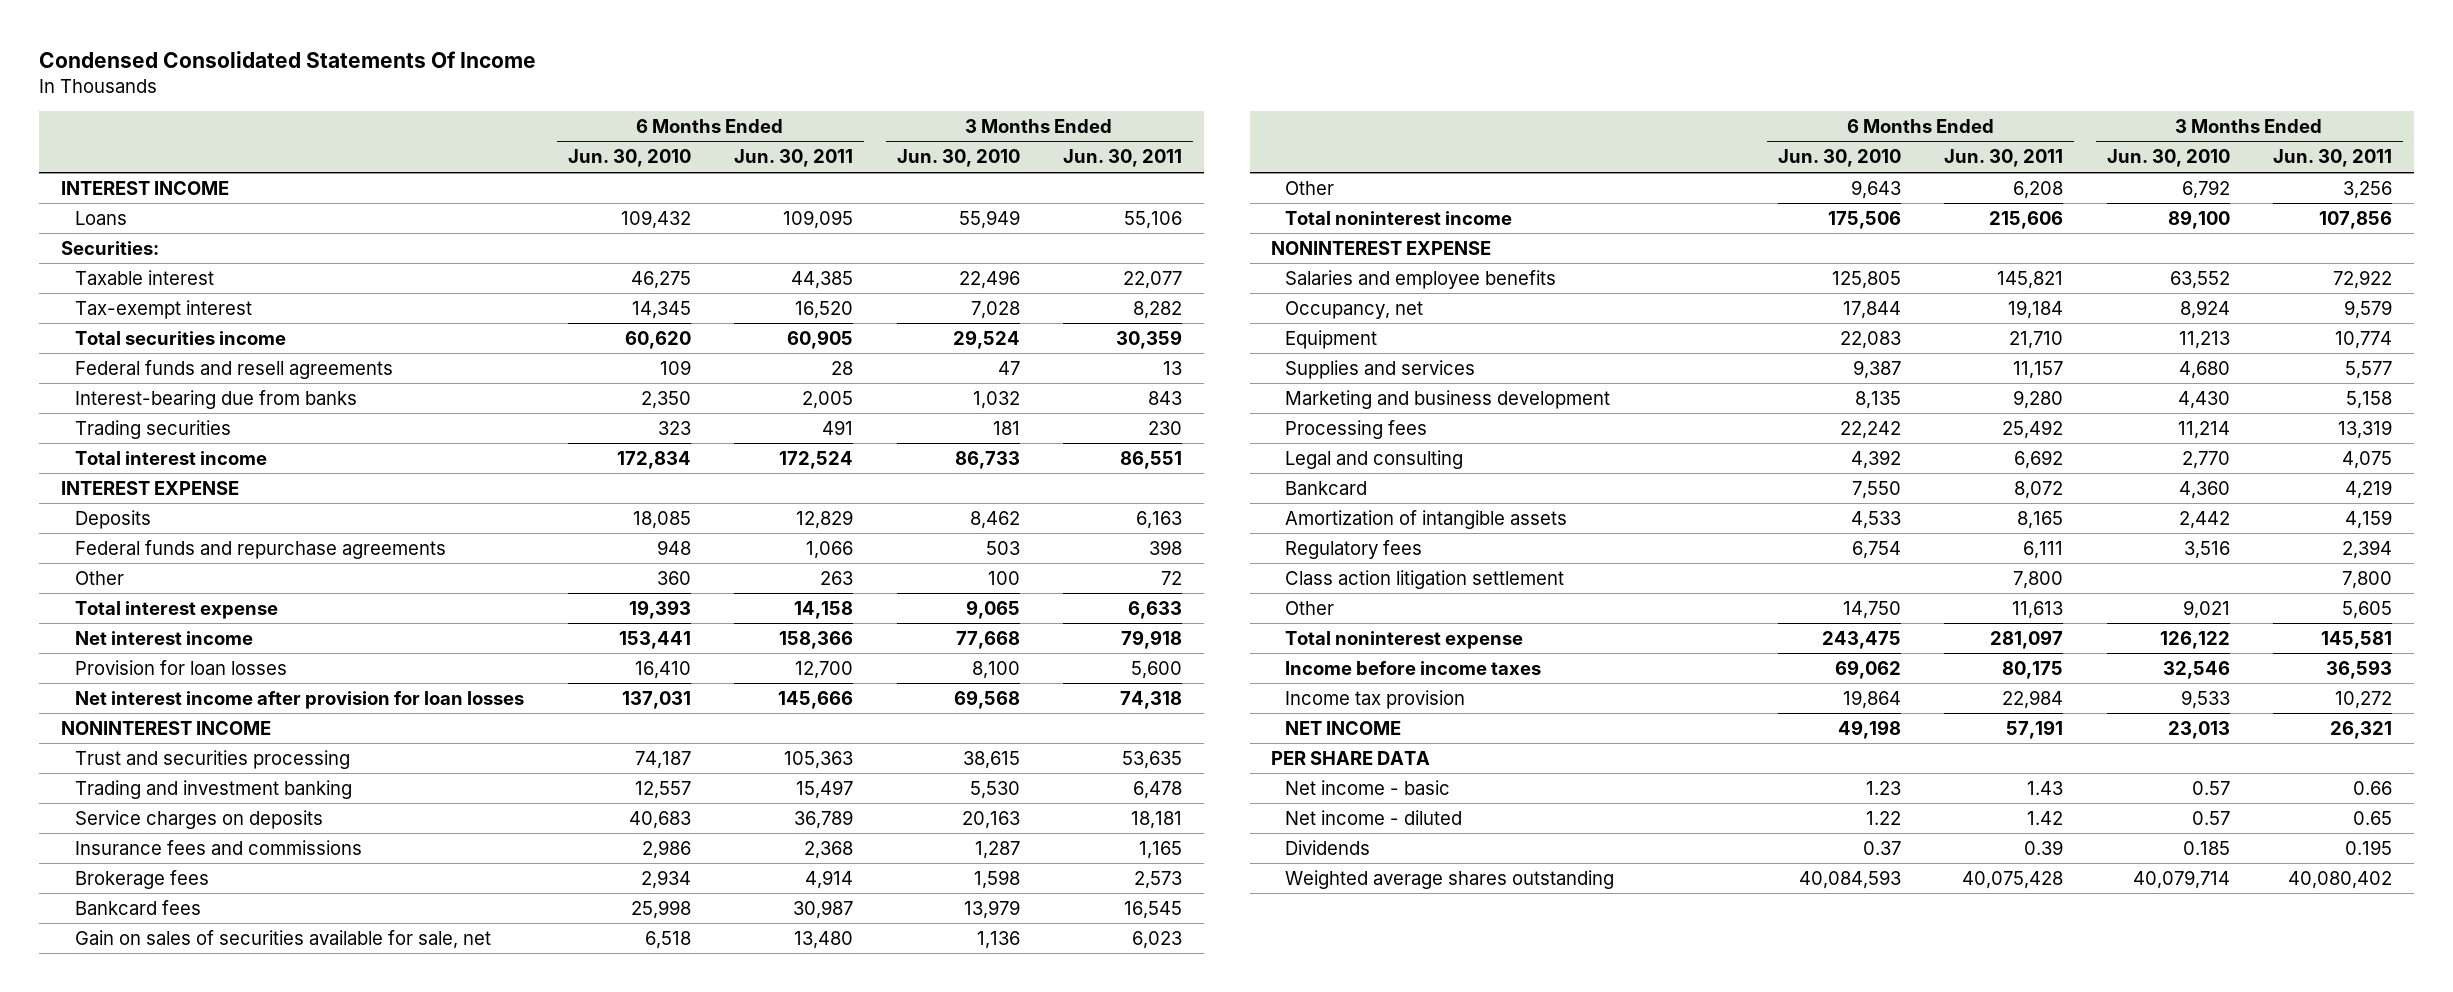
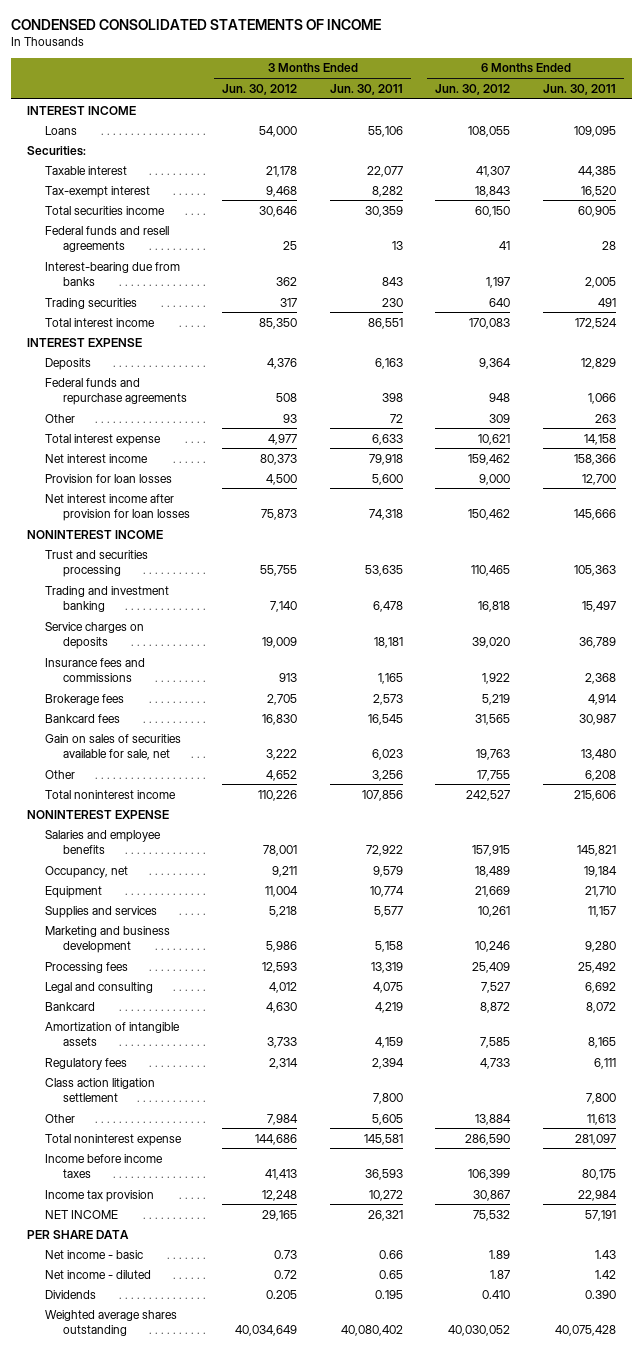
[39,50,537,68] Condensed Consolidated Statements Of Income -> [11,18,382,30] CONDENSED CONSOLIDATED STATEMENTS OF INCOME
[567,149,691,168] Jun. 30, 2010 -> none
[896,149,1020,168] Jun. 30, 2010 -> none
none -> [222,83,298,95] Jun. 30, 2012
none -> [435,83,511,95] Jun. 30, 2012
[2024,839,2064,855] 0.39 -> [584,1289,616,1299] 0.390

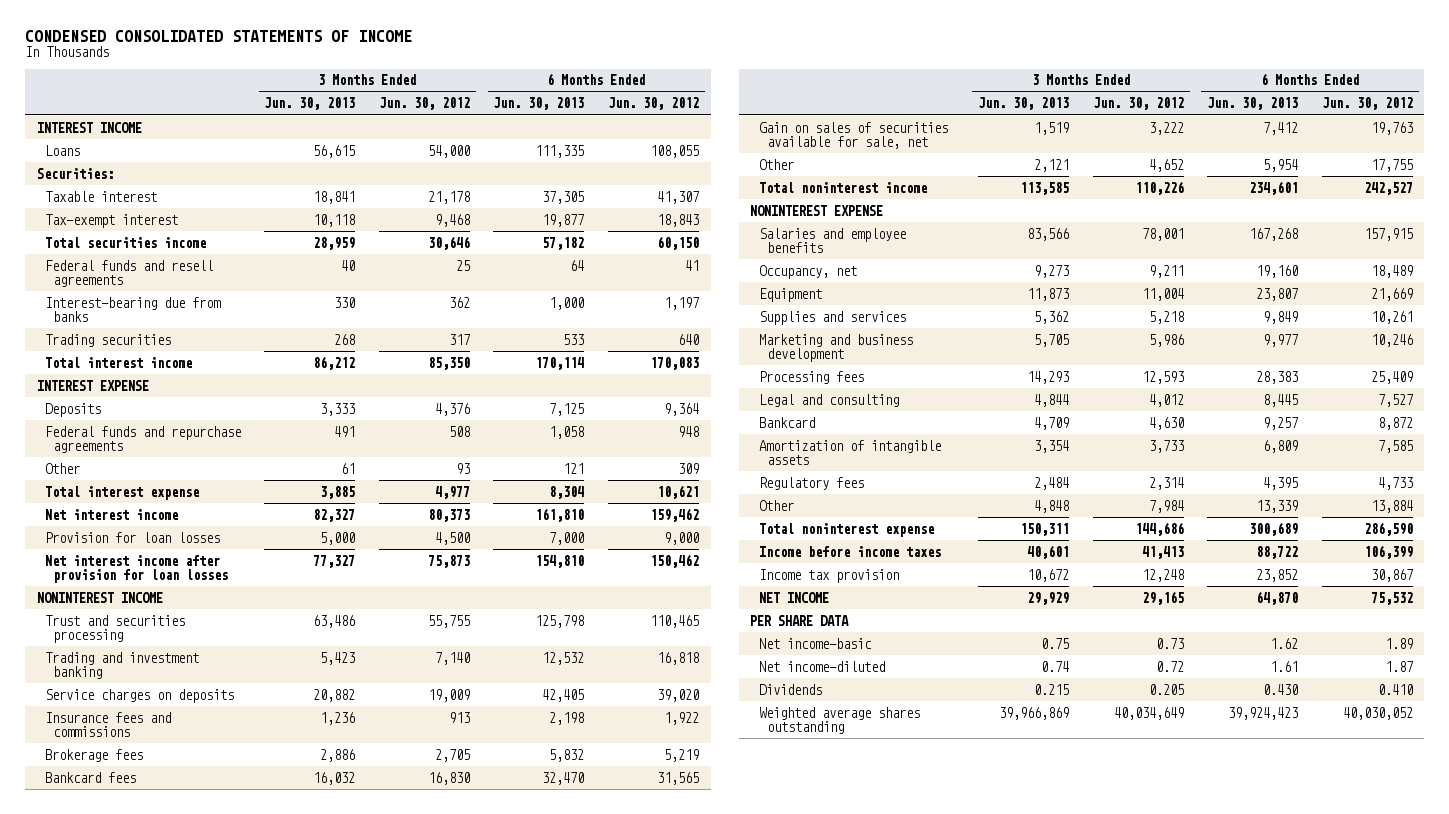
[329,83,403,95] Jun. 30, 2011 -> none
[542,83,616,95] Jun. 30, 2011 -> none
none -> [264,97,356,111] Jun. 30, 2013
none -> [493,97,585,111] Jun. 30, 2013
[45,1077,156,1102] Class action litigation settlement -> none
[45,1249,144,1259] Net income - basic -> [758,637,872,649] Net income-basic
[45,1269,152,1279] Net income - diluted -> [758,660,885,672] Net income-diluted

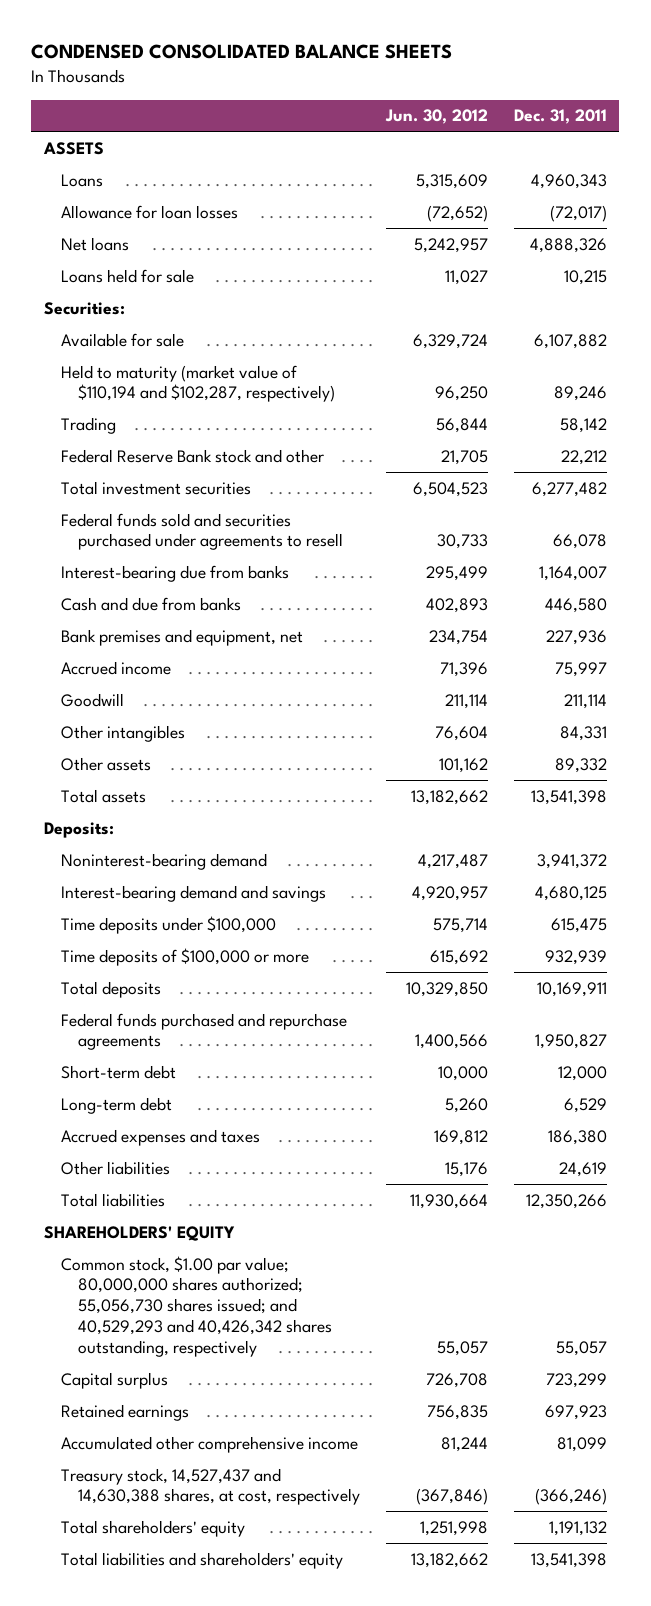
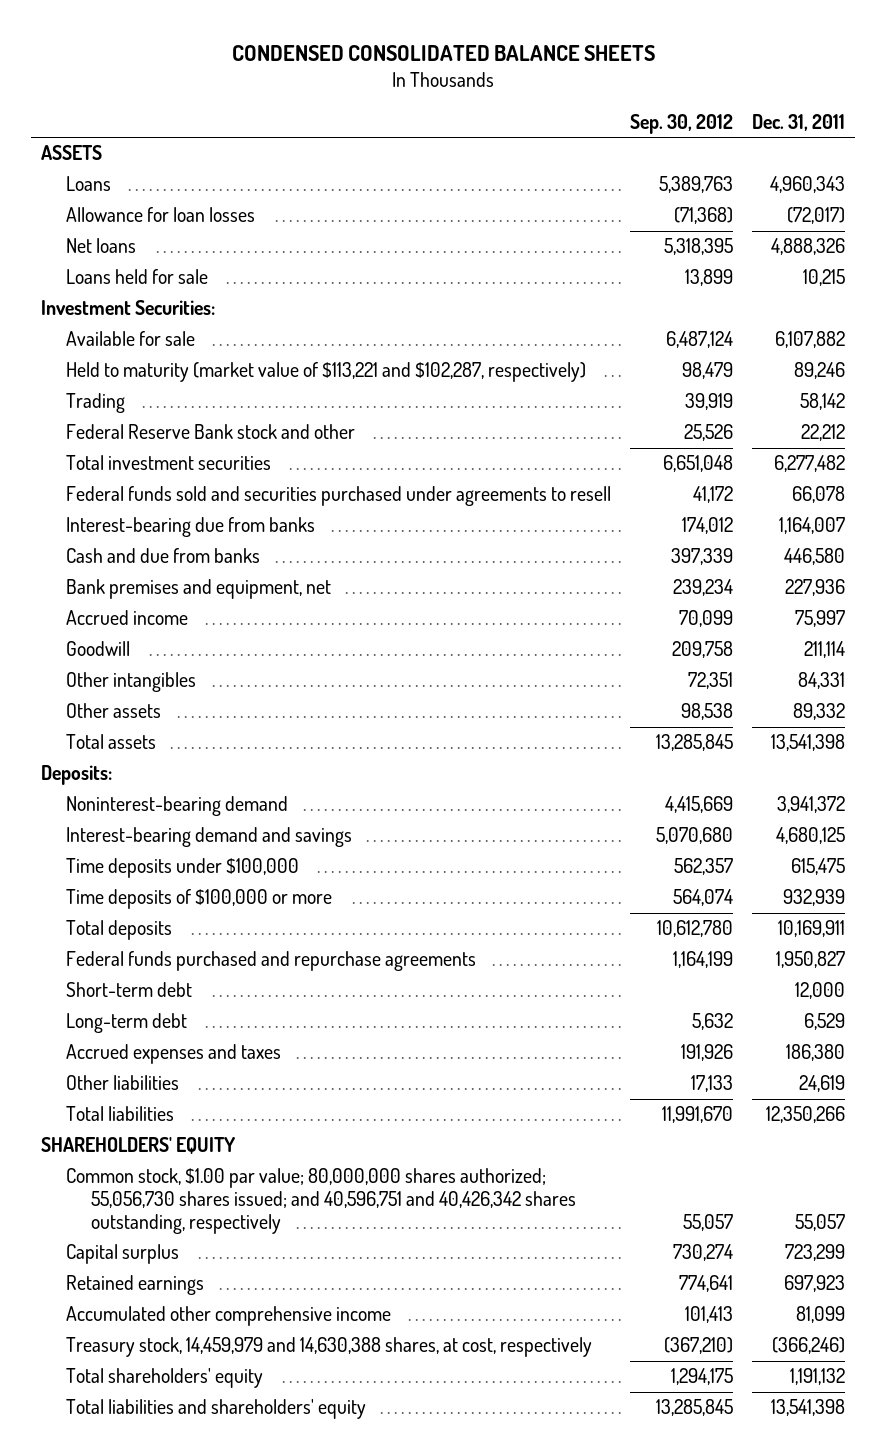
[384,109,488,125] Jun. 30, 2012 -> none
none -> [630,113,734,134] Sep. 30, 2012
[43,301,125,315] Securities: -> [40,300,215,316] Investment Securities:
[61,364,336,403] Held to maturity (market value of $110,194 and $102,287, respectively) -> [65,362,586,383] Held to maturity (market value of $113,221 and $102,287, respectively)
[61,1255,333,1357] Common stock, $1.00 par value; 80,000,000 shares authorized; 55,056,730 shares issued; and 40,529,293 and 40,426,342 shares outstanding, respectively -> [65,1168,577,1234] Common stock, $1.00 par value; 80,000,000 shares authorized; 55,056,730 shares issued; and 40,596,751 and 40,426,342 shares outstanding, respectively
[61,1467,361,1506] Treasury stock, 14,527,437 and 14,630,388 shares, at cost, respectively -> [65,1337,592,1358] Treasury stock, 14,459,979 and 14,630,388 shares, at cost, respectively

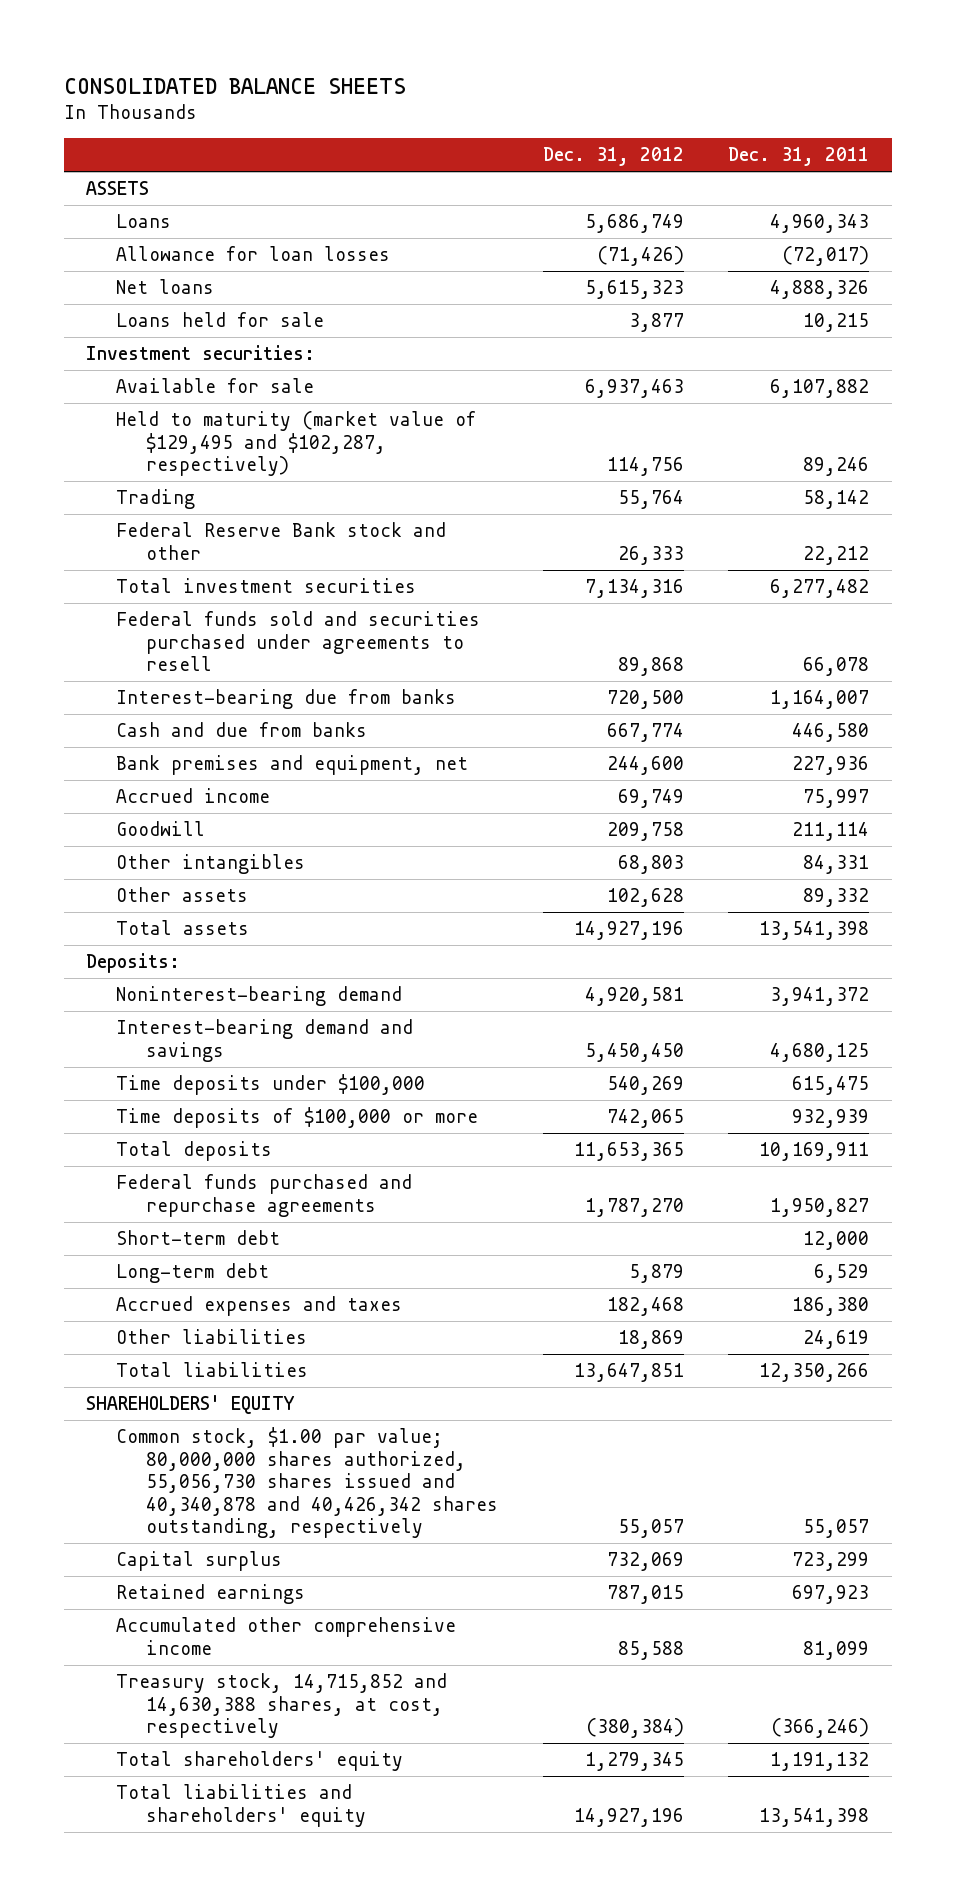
[232,45,656,62] CONDENSED CONSOLIDATED BALANCE SHEETS -> [64,77,407,94] CONSOLIDATED BALANCE SHEETS
[630,113,734,134] Sep. 30, 2012 -> none
none -> [542,147,684,167] Dec. 31, 2012
[40,300,215,316] Investment Securities: -> [86,345,316,361] Investment securities:
[65,362,586,383] Held to maturity (market value of $113,221 and $102,287, respectively) -> [116,411,477,477] Held to maturity (market value of $129,495 and $102,287, respectively)
[65,1168,577,1234] Common stock, $1.00 par value; 80,000,000 shares authorized; 55,056,730 shares issued; and 40,596,751 and 40,426,342 shares outstanding, respectively -> [116,1427,499,1539] Common stock, $1.00 par value; 80,000,000 shares authorized, 55,056,730 shares issued and 40,340,878 and 40,426,342 shares outstanding, respectively
[65,1337,592,1358] Treasury stock, 14,459,979 and 14,630,388 shares, at cost, respectively -> [116,1673,448,1739] Treasury stock, 14,715,852 and 14,630,388 shares, at cost, respectively

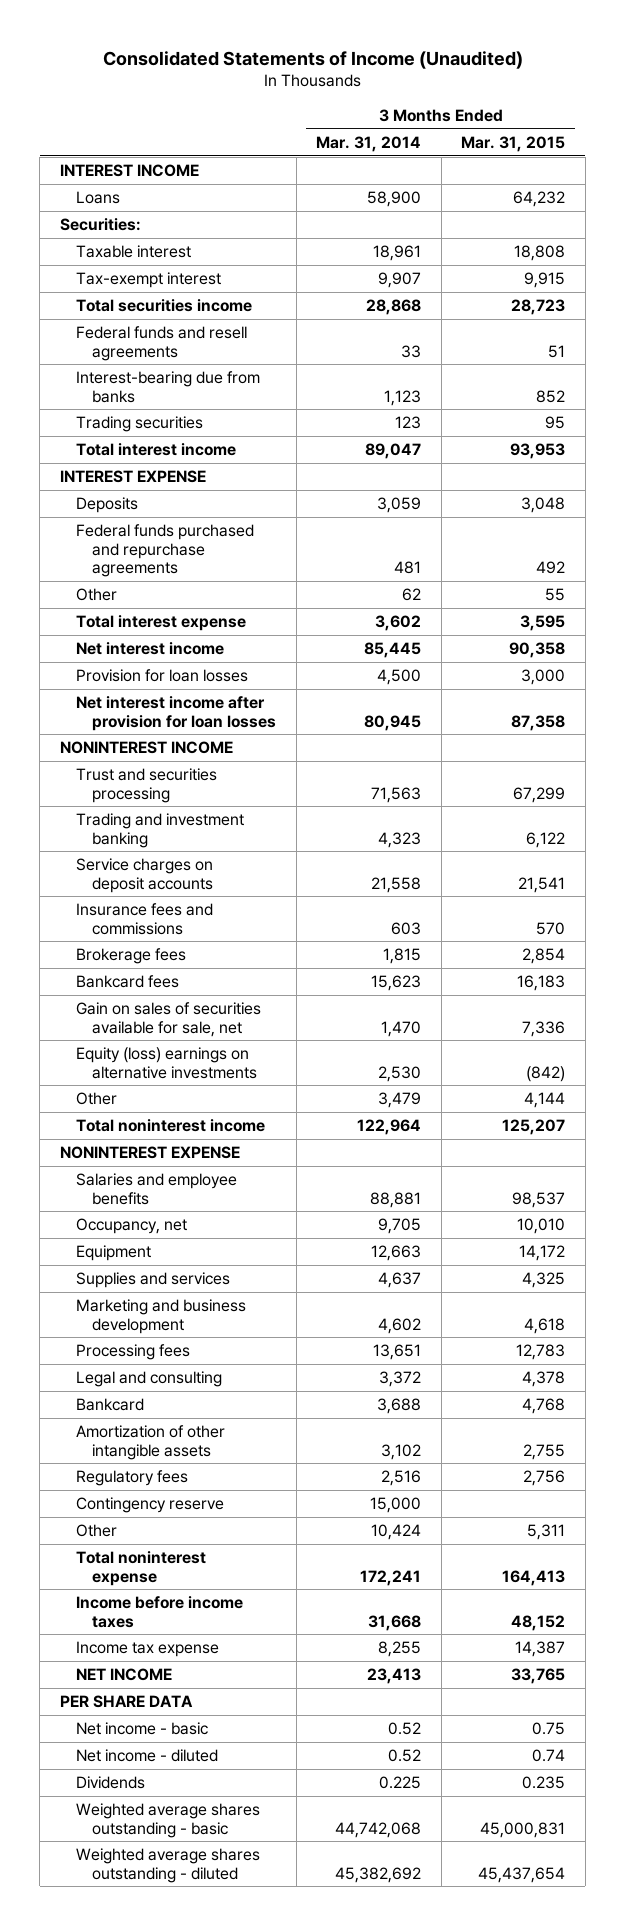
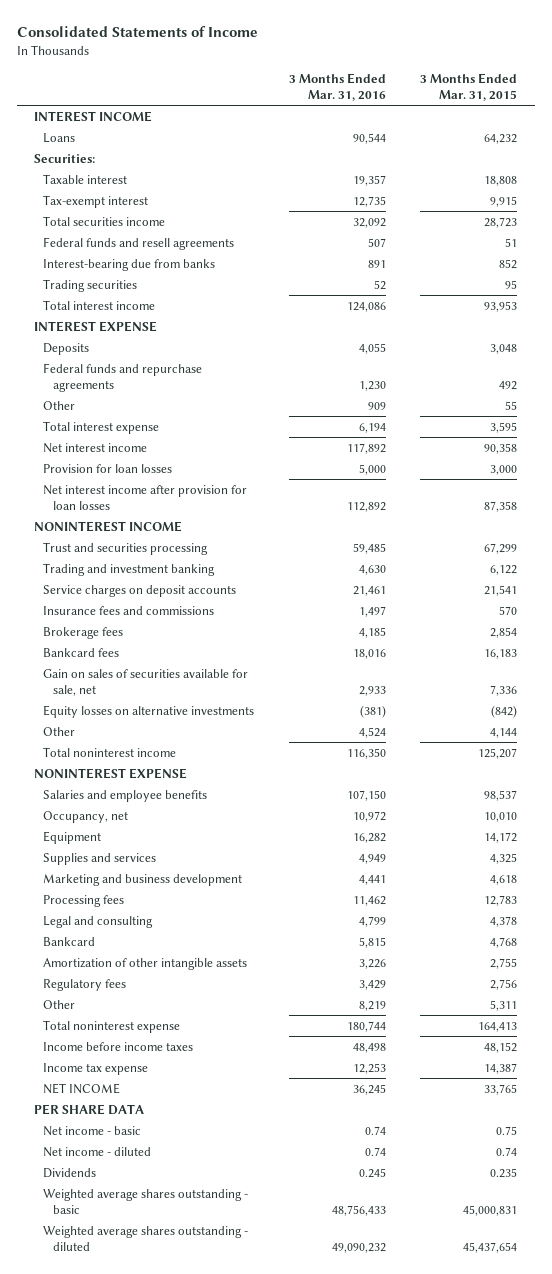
[102,50,523,69] Consolidated Statements of Income (Unaudited) -> [17,26,259,38] Consolidated Statements of Income
[316,135,422,152] Mar. 31, 2014 -> none
none -> [288,72,386,102] 3 Months Ended Mar. 31, 2016
[75,523,254,578] Federal funds purchased and repurchase agreements -> [43,362,203,393] Federal funds and repurchase agreements
[75,1046,258,1079] Equity (loss) earnings on alternative investments -> [43,704,255,718] Equity losses on alternative investments
[75,1496,224,1513] Contingency reserve -> none

